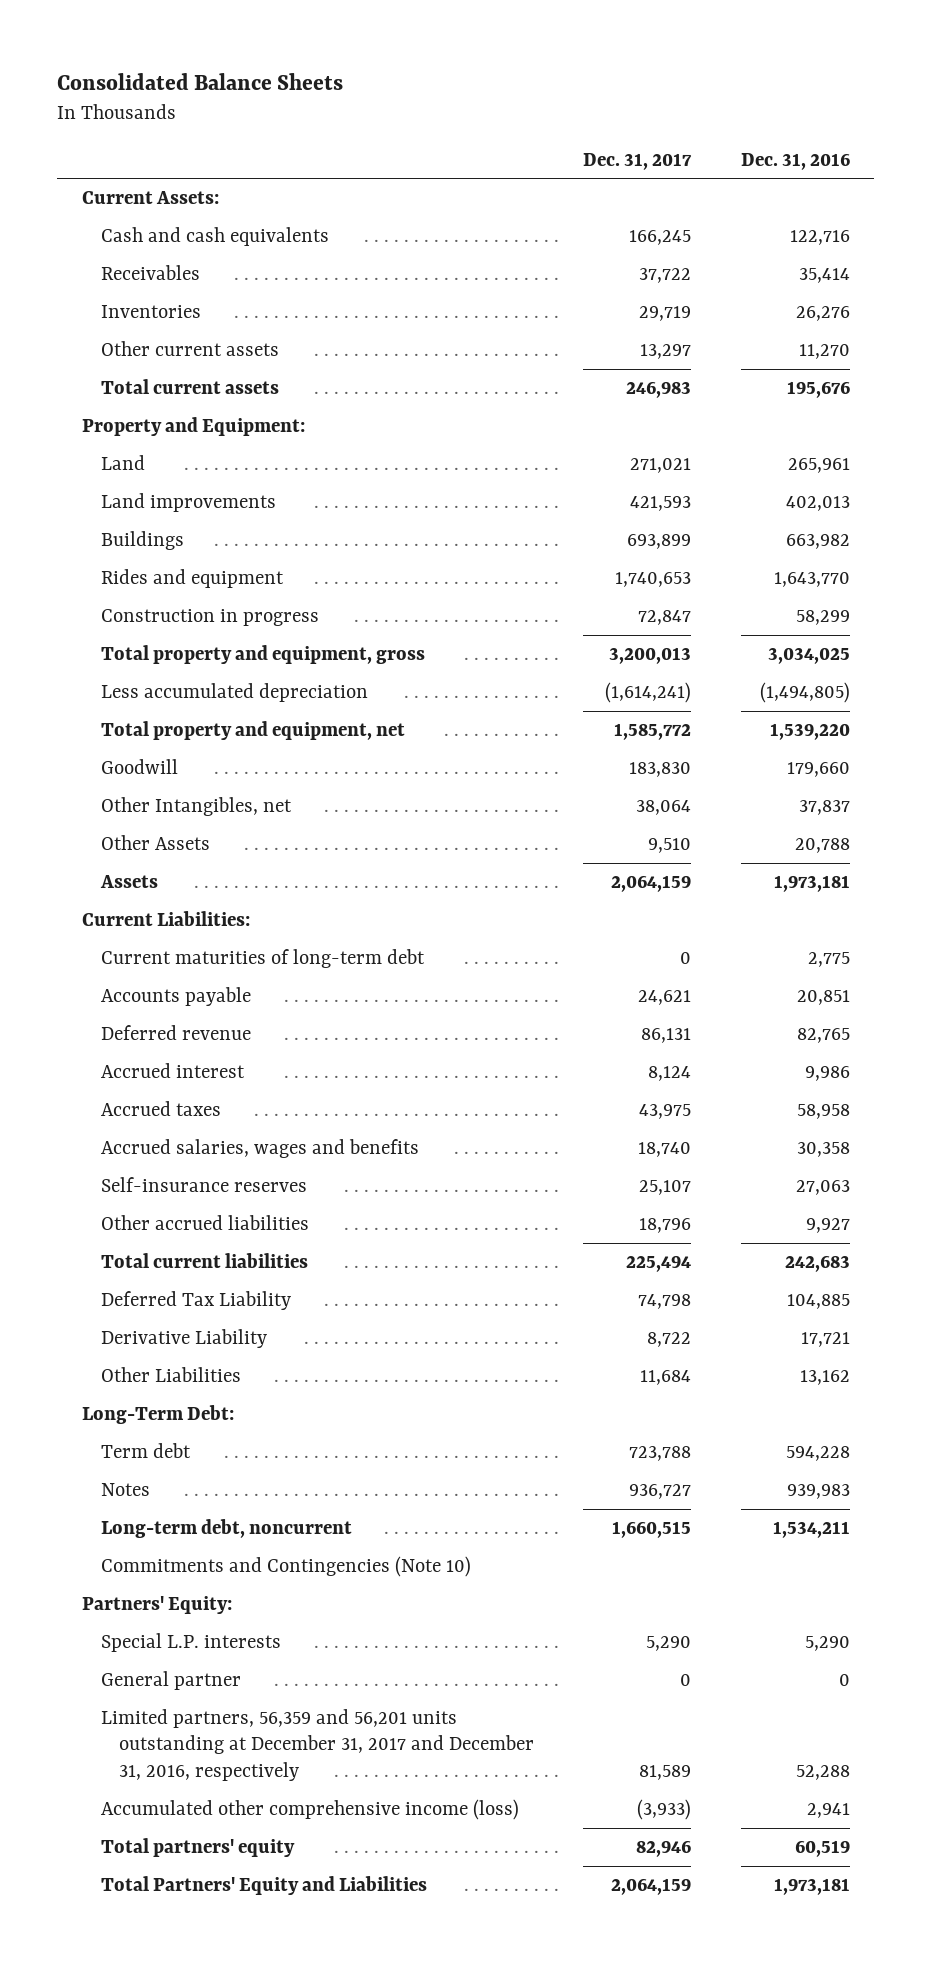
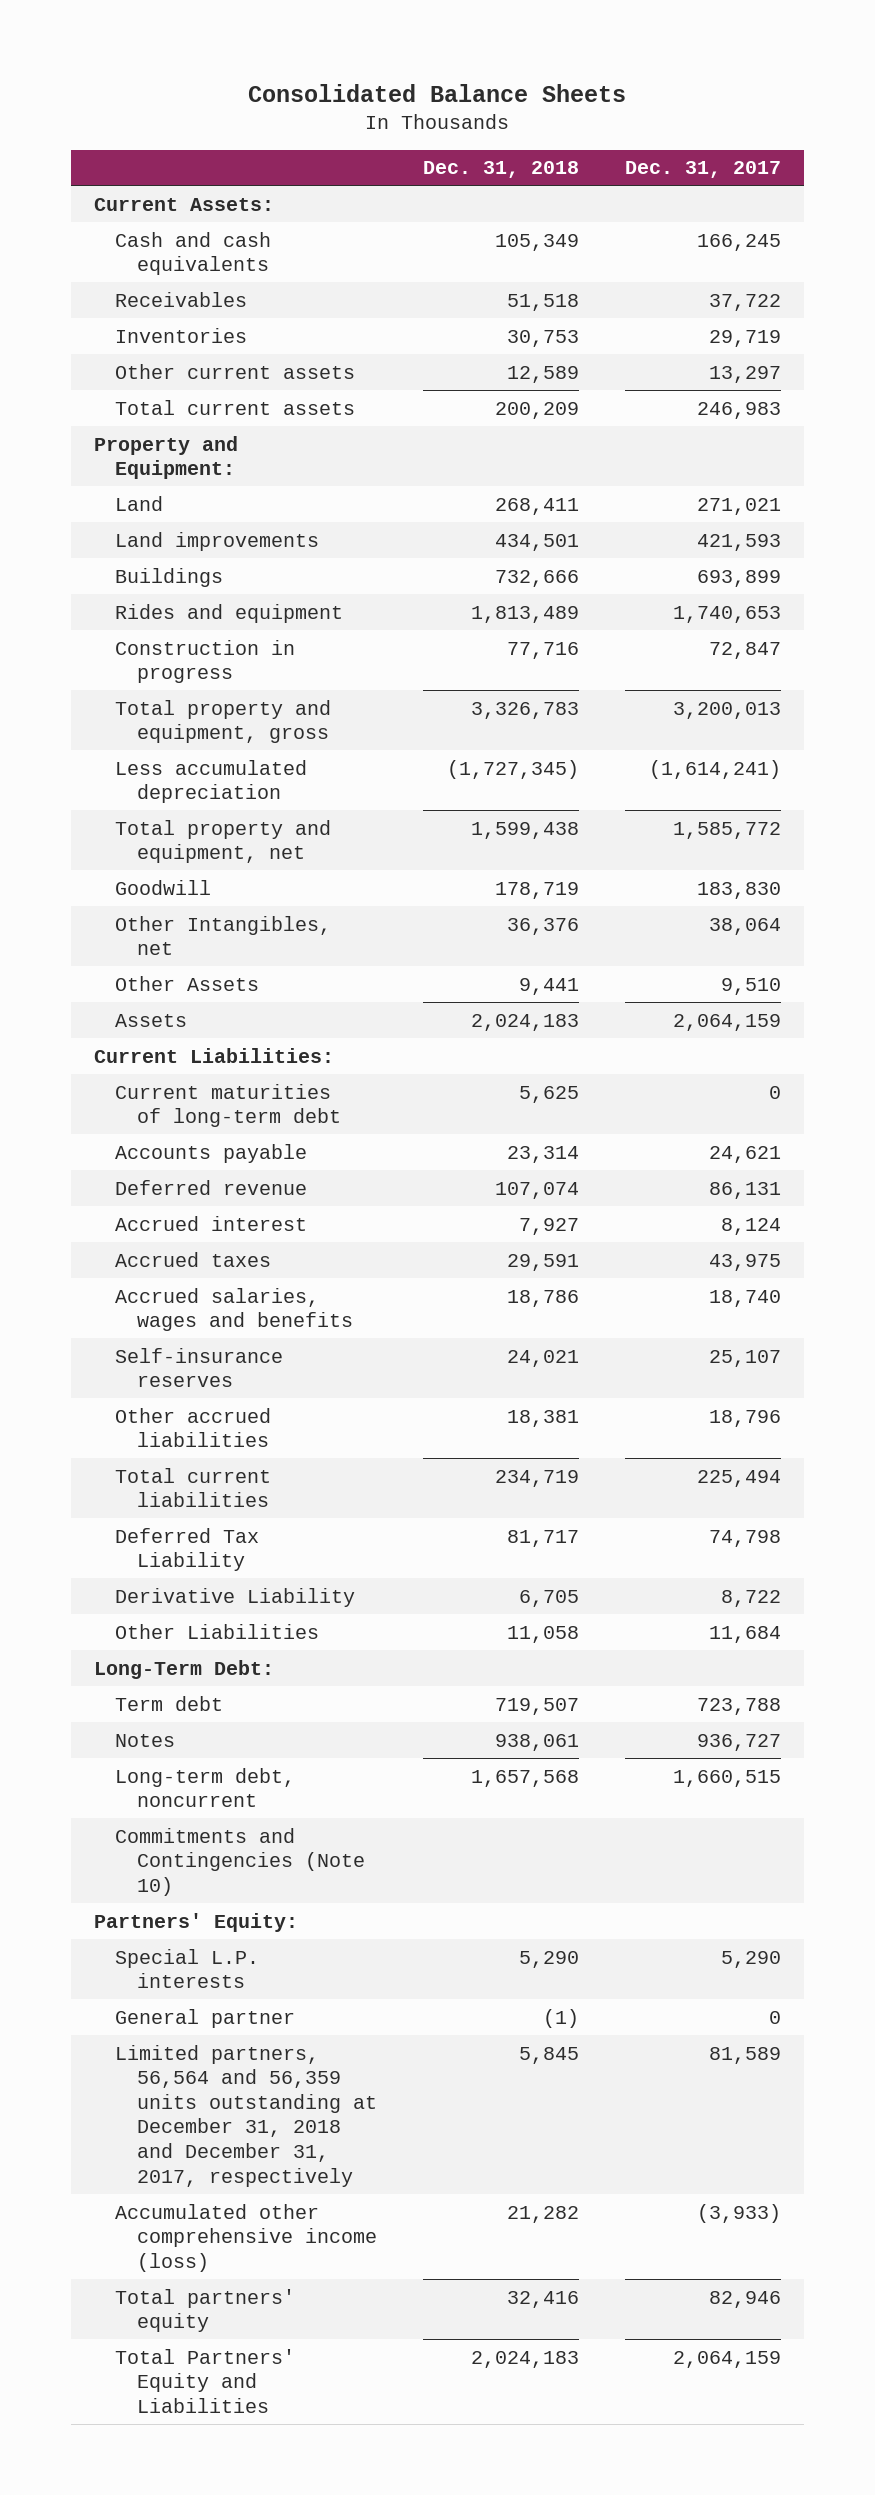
[740,152,850,170] Dec. 31, 2016 -> none
none -> [423,161,580,179] Dec. 31, 2018
[100,1709,535,1781] Limited partners, 56,359 and 56,201 units outstanding at December 31, 2017 and December 31, 2016, respectively -> [115,2044,378,2187] Limited partners, 56,564 and 56,359 units outstanding at December 31, 2018 and December 31, 2017, respectively

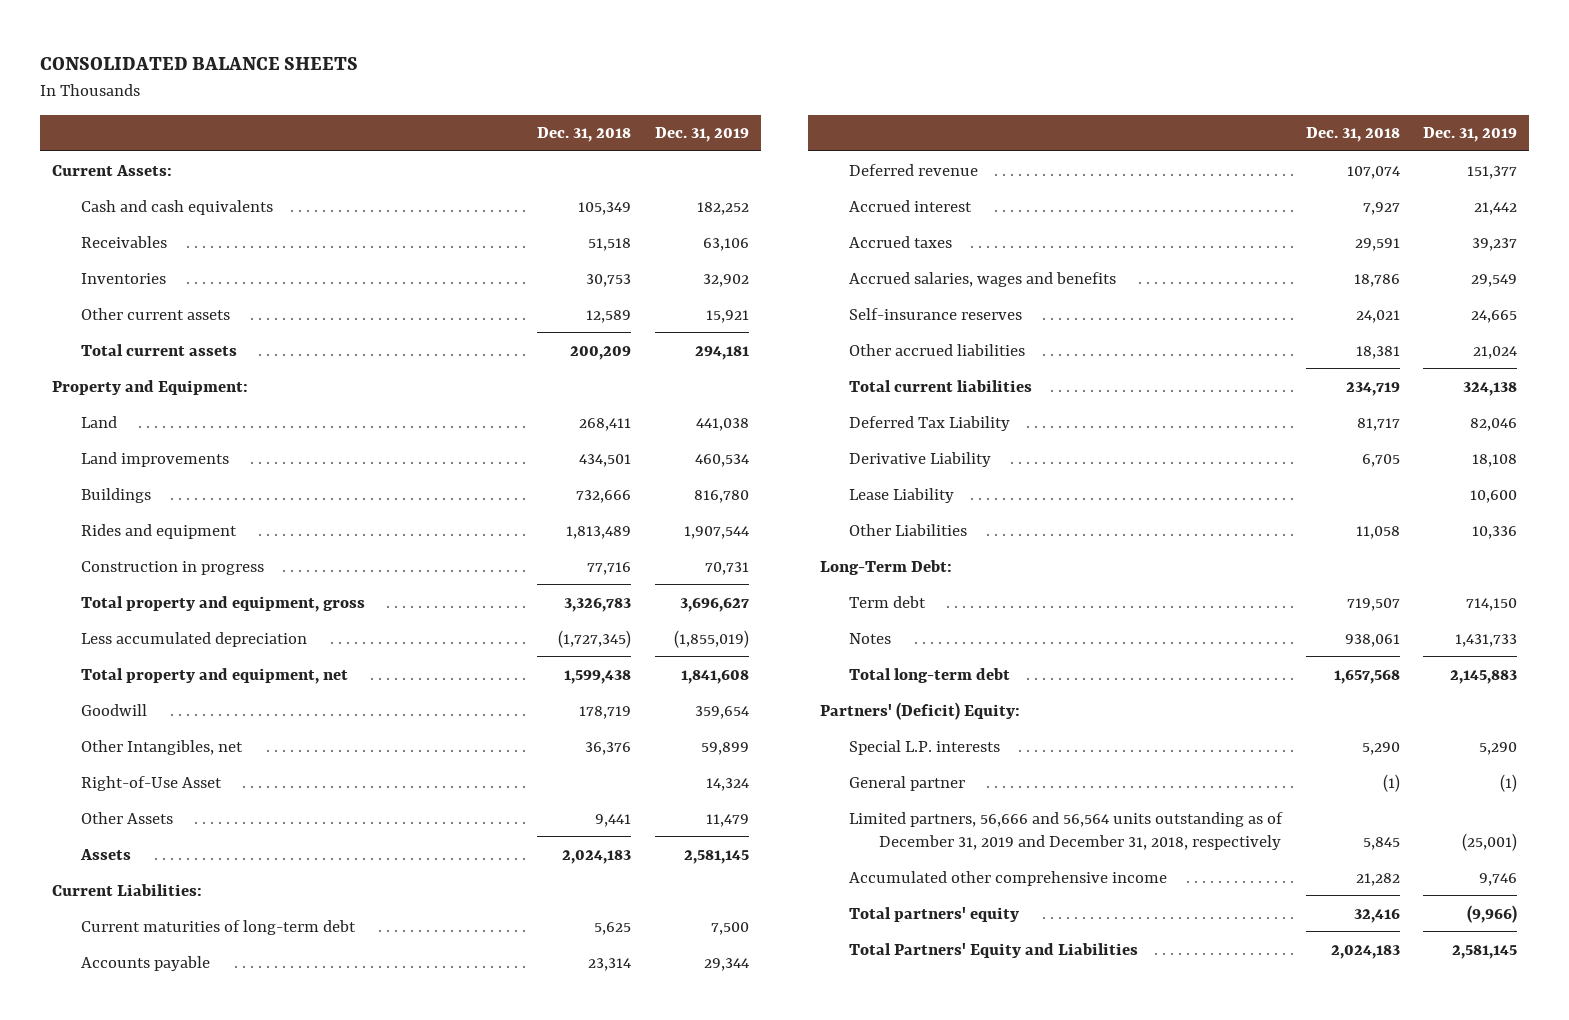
[248,83,627,102] Consolidated Balance Sheets -> [40,56,359,70] CONSOLIDATED BALANCE SHEETS
[625,161,782,179] Dec. 31, 2017 -> none
none -> [654,127,749,143] Dec. 31, 2019
none -> [81,775,223,791] Right-of-Use Asset
none -> [849,487,955,503] Lease Liability
[115,1827,366,1896] Commitments and Contingencies (Note 10) -> none
[115,1767,296,1808] Long-term debt, noncurrent -> [849,667,1011,683] Total long-term debt
[93,1912,298,1932] Partners' Equity: -> [820,701,1021,720] Partners' (Deficit) Equity:
[115,2044,378,2187] Limited partners, 56,564 and 56,359 units outstanding at December 31, 2018 and December 31, 2017, respectively -> [849,811,1284,850] Limited partners, 56,666 and 56,564 units outstanding as of December 31, 2019 and December 31, 2018, respectively
[115,2203,378,2272] Accumulated other comprehensive income (loss) -> [849,870,1168,886] Accumulated other comprehensive income

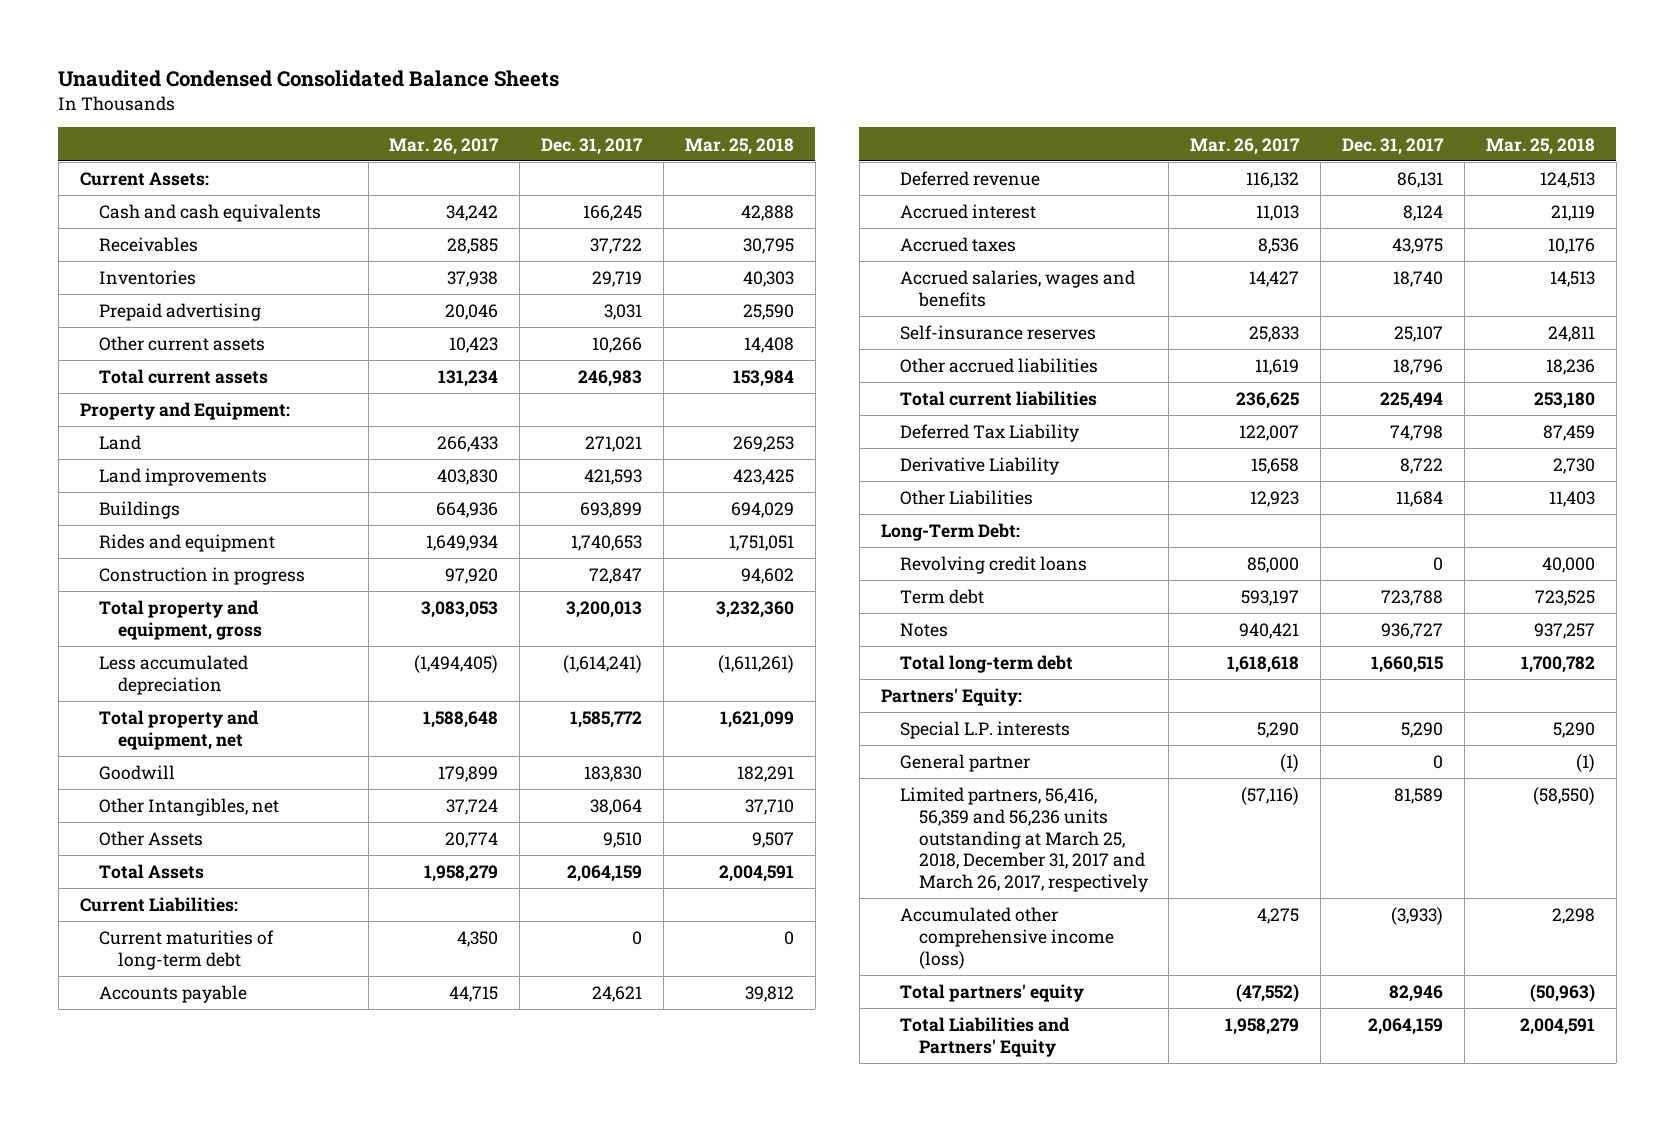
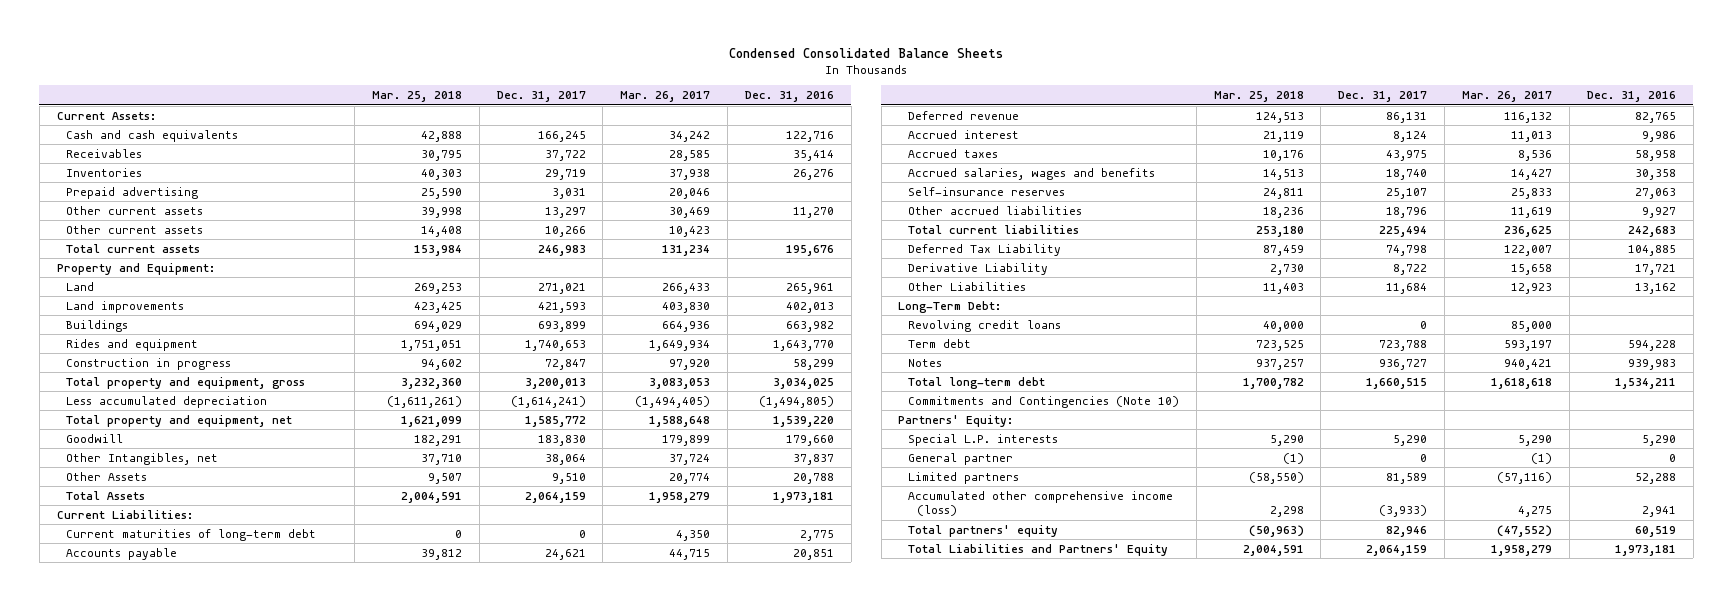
[58,69,560,87] Unaudited Condensed Consolidated Balance Sheets -> [729,47,1004,58] Condensed Consolidated Balance Sheets
none -> [745,91,835,103] Dec. 31, 2016
none -> [66,205,204,215] Other current assets
none -> [907,395,1179,408] Commitments and Contingencies (Note 10)
[899,787,1148,892] Limited partners, 56,416, 56,359 and 56,236 units outstanding at March 25, 2018, December 31, 2017 and March 26, 2017, respectively -> [907,471,1019,484] Limited partners

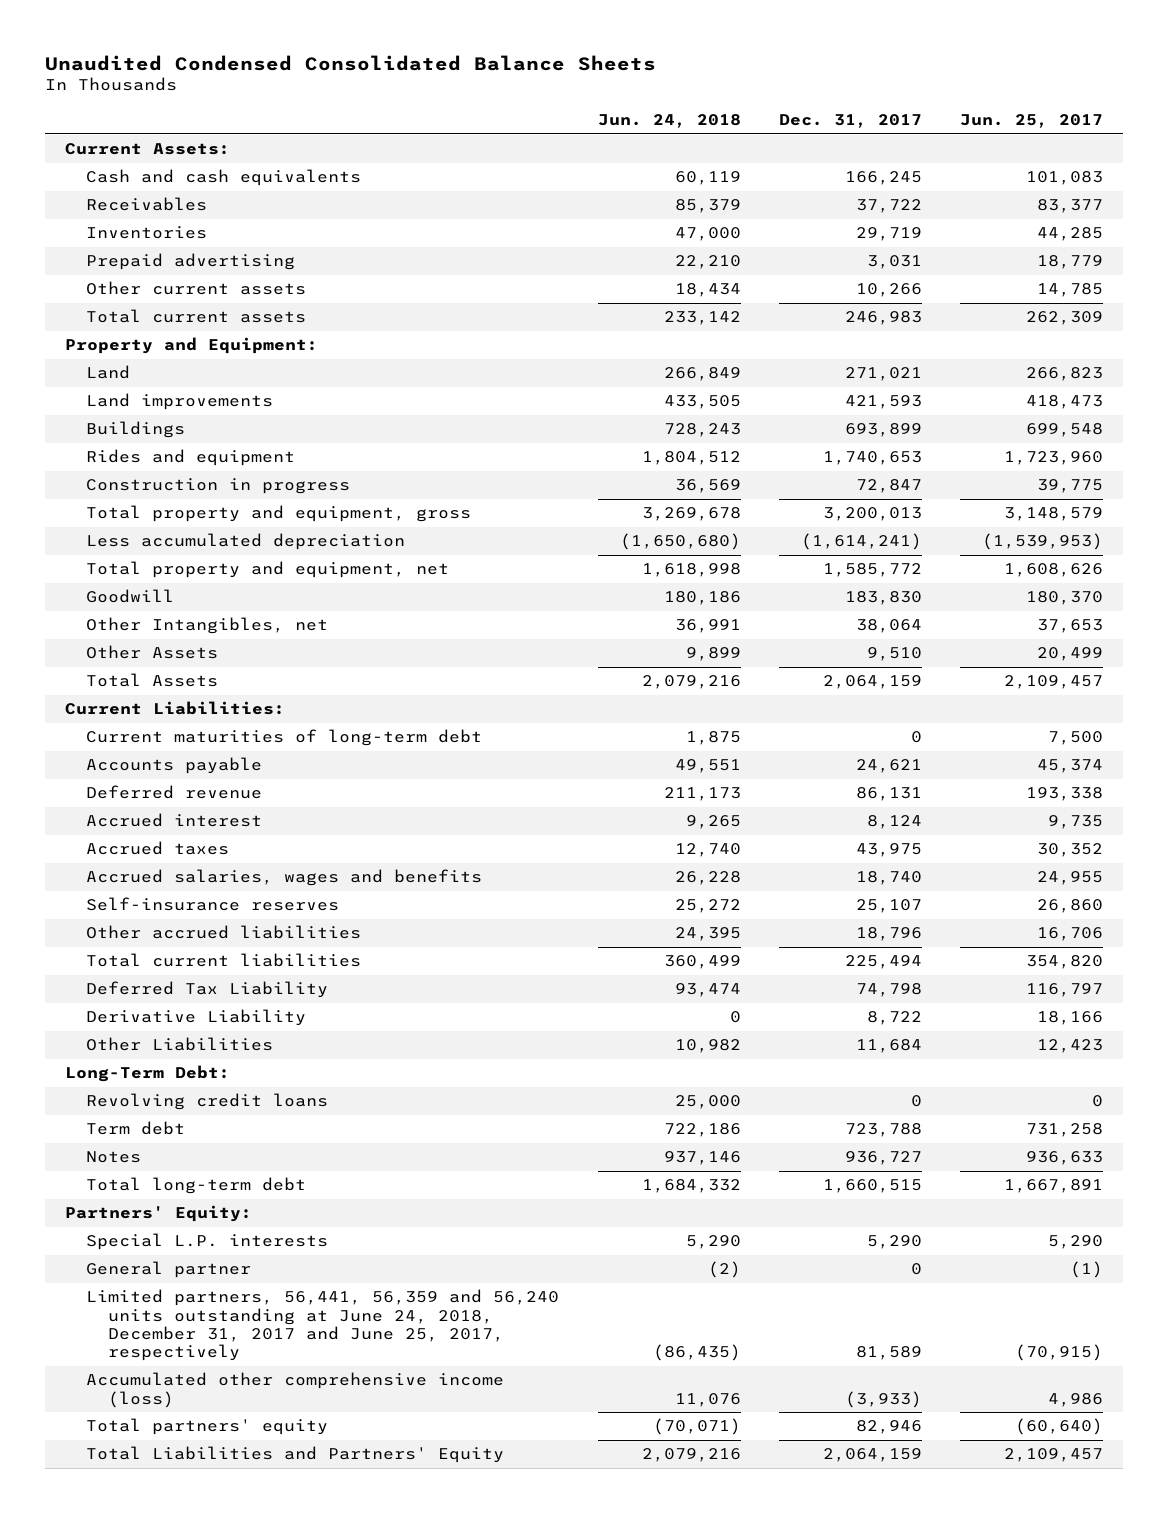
[729,47,1004,58] Condensed Consolidated Balance Sheets -> [45,54,657,71] Unaudited Condensed Consolidated Balance Sheets
[371,91,462,103] Mar. 25, 2018 -> none
[620,91,711,103] Mar. 26, 2017 -> none
[745,91,835,103] Dec. 31, 2016 -> none
none -> [597,114,741,129] Jun. 24, 2018
none -> [960,114,1104,129] Jun. 25, 2017
[66,205,204,215] Other current assets -> none
[907,395,1179,408] Commitments and Contingencies (Note 10) -> none
[907,471,1019,484] Limited partners -> [86,1289,560,1362] Limited partners, 56,441, 56,359 and 56,240 units outstanding at June 24, 2018, December 31, 2017 and June 25, 2017, respectively

